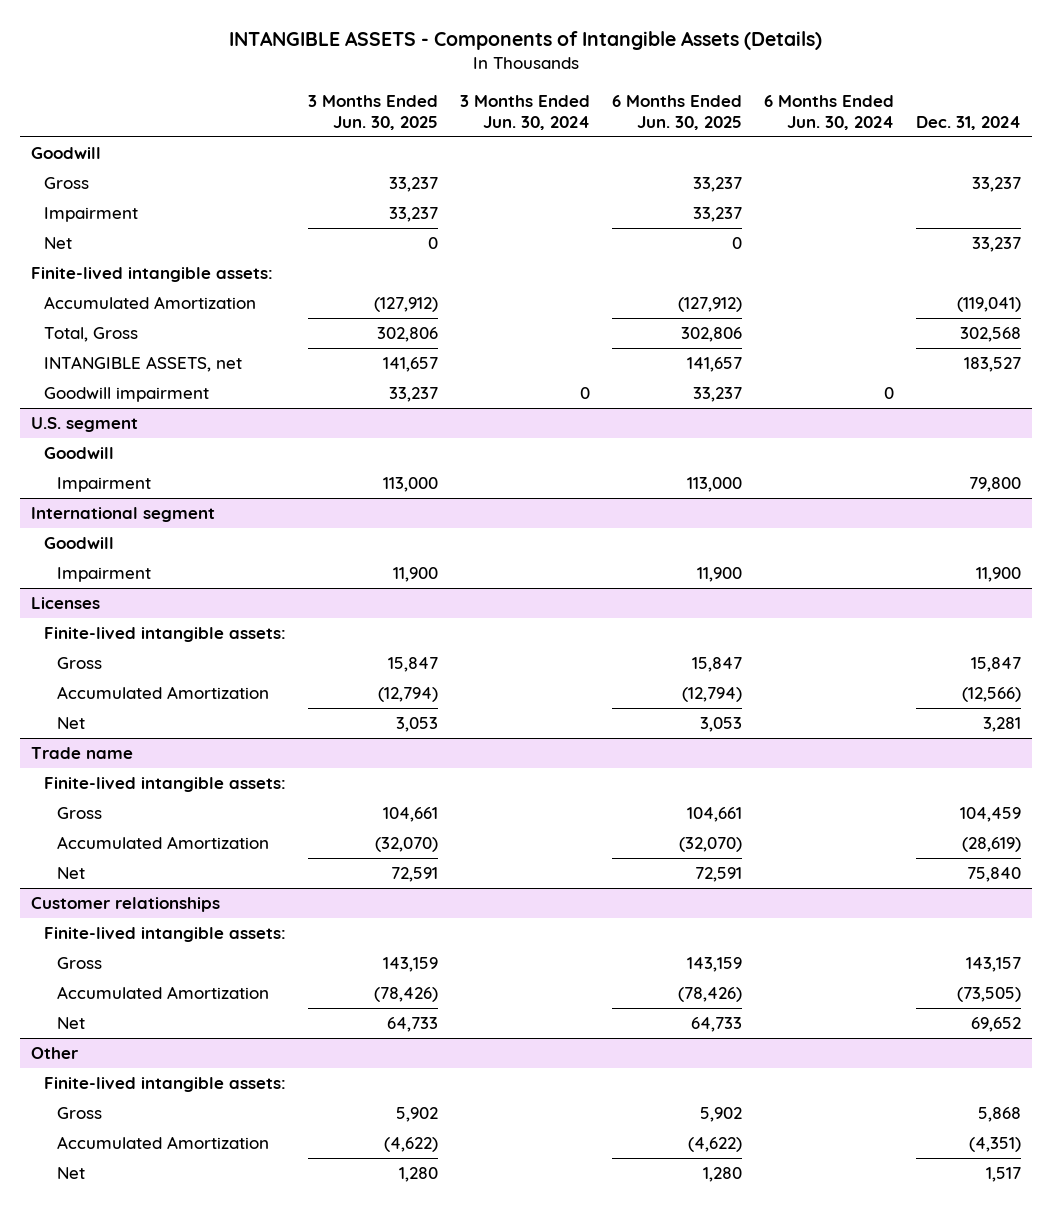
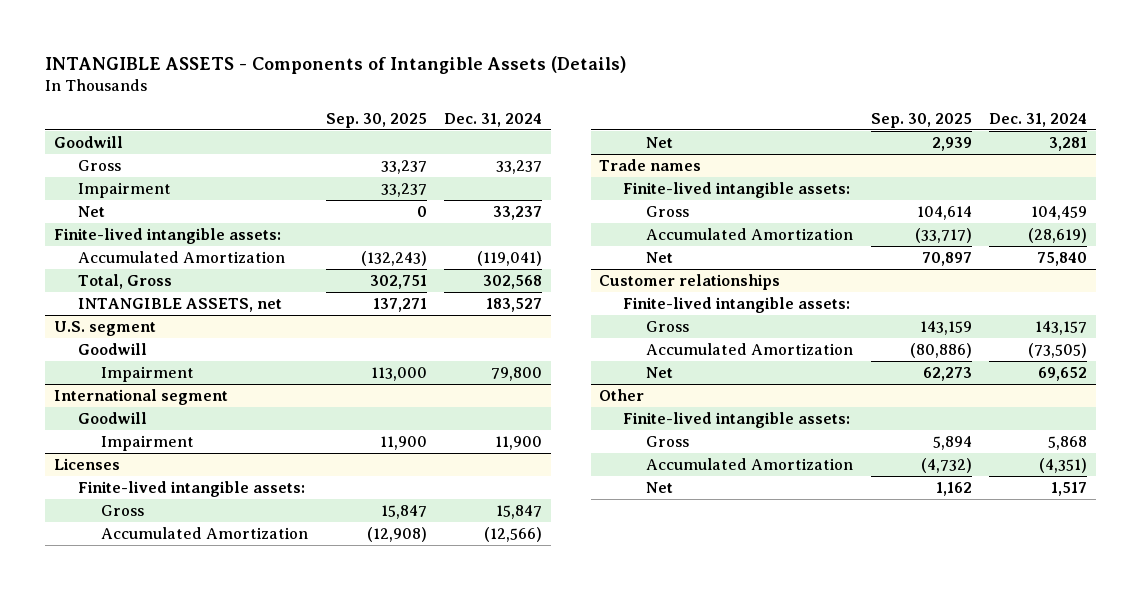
[307,94,438,131] 3 Months Ended Jun. 30, 2025 -> none
[459,94,590,131] 3 Months Ended Jun. 30, 2024 -> none
[611,94,742,131] 6 Months Ended Jun. 30, 2025 -> none
[764,94,895,131] 6 Months Ended Jun. 30, 2024 -> none
none -> [325,113,427,129] Sep. 30, 2025
[43,386,209,402] Goodwill impairment -> none
[31,746,134,759] Trade name -> [599,158,702,171] Trade names

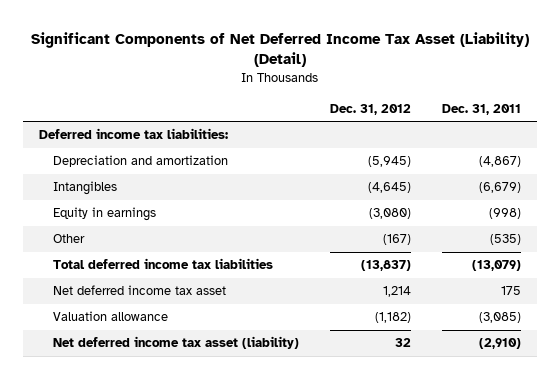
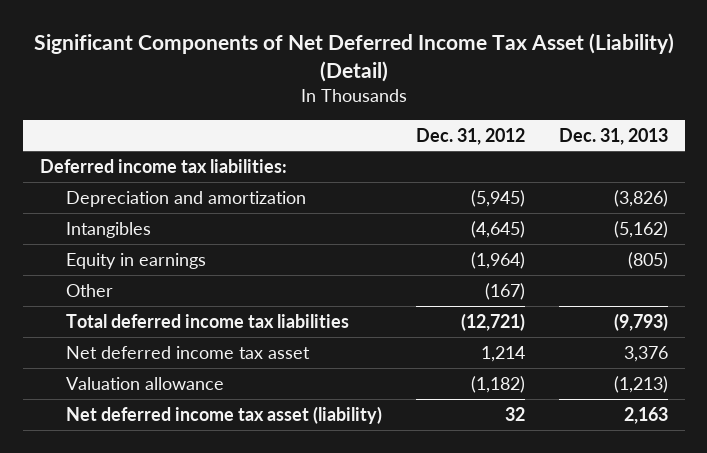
[442,103,522,115] Dec. 31, 2011 -> none
none -> [558,127,668,145] Dec. 31, 2013
[368,208,411,220] (3,080) -> [470,251,525,269] (1,964)
[360,260,411,272] (13,837) -> [460,312,525,331] (12,721)

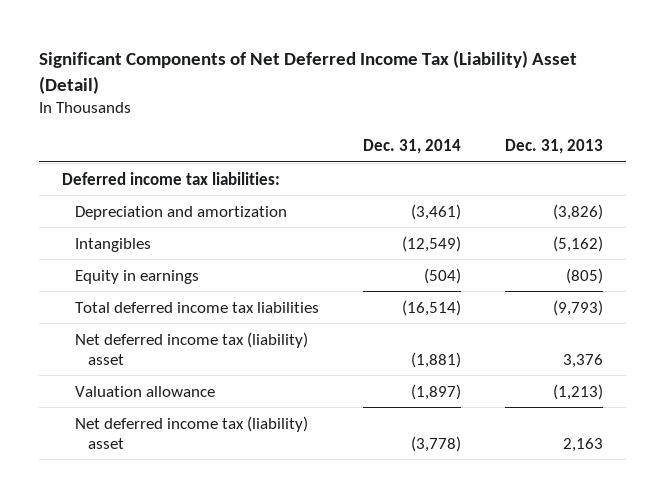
[33,33,674,82] Significant Components of Net Deferred Income Tax Asset (Liability) (Detail) -> [39,50,578,94] Significant Components of Net Deferred Income Tax (Liability) Asset (Detail)
[415,127,525,145] Dec. 31, 2012 -> none
none -> [363,139,462,155] Dec. 31, 2014
[65,283,113,297] Other -> none
[65,345,310,359] Net deferred income tax asset -> [74,331,308,365] Net deferred income tax (liability) asset
[65,405,382,424] Net deferred income tax asset (liability) -> [74,415,308,449] Net deferred income tax (liability) asset

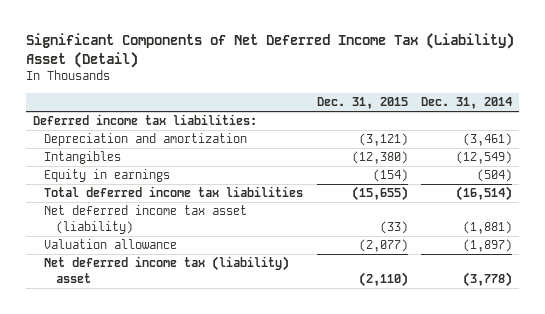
[505,139,604,155] Dec. 31, 2013 -> none
none -> [316,97,408,110] Dec. 31, 2015
[74,331,308,365] Net deferred income tax (liability) asset -> [44,205,248,234] Net deferred income tax asset (liability)

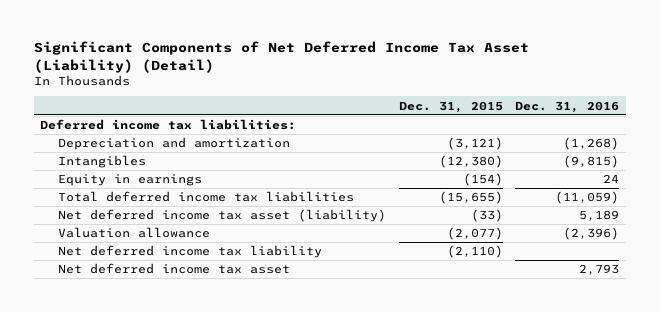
[26,32,515,68] Significant Components of Net Deferred Income Tax (Liability) Asset (Detail) -> [33,40,529,73] Significant Components of Net Deferred Income Tax Asset (Liability) (Detail)
[420,97,512,110] Dec. 31, 2014 -> none
none -> [515,100,620,113] Dec. 31, 2016
[44,256,290,283] Net deferred income tax (liability) asset -> [57,245,322,259] Net deferred income tax liability
none -> [57,263,290,275] Net deferred income tax asset

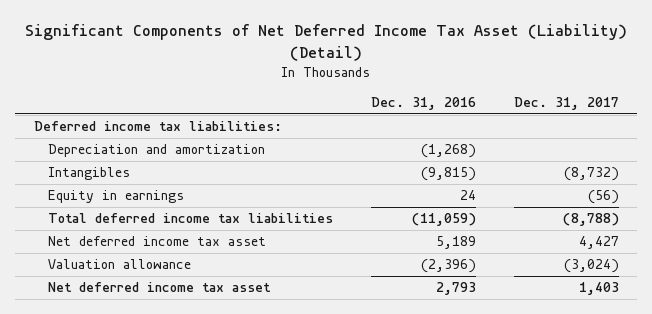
[398,100,503,113] Dec. 31, 2015 -> none
none -> [513,96,619,110] Dec. 31, 2017
[57,209,386,223] Net deferred income tax asset (liability) -> [48,236,267,247] Net deferred income tax asset
[57,245,322,259] Net deferred income tax liability -> none

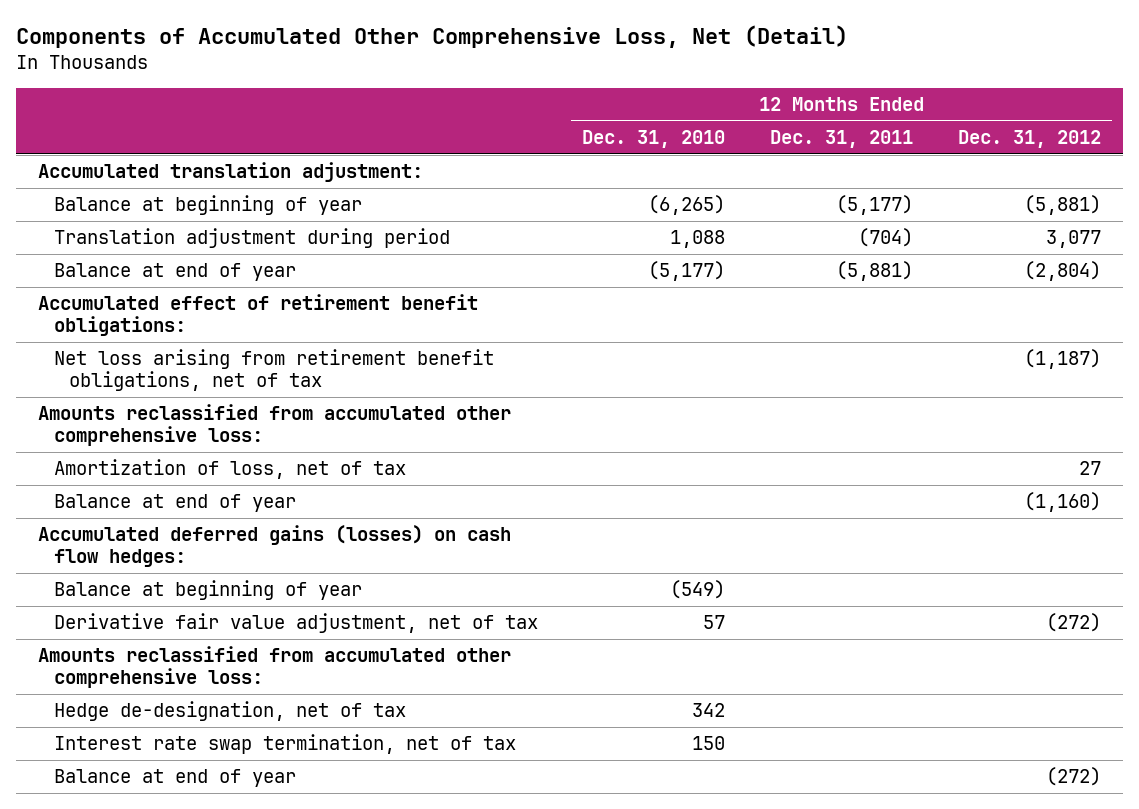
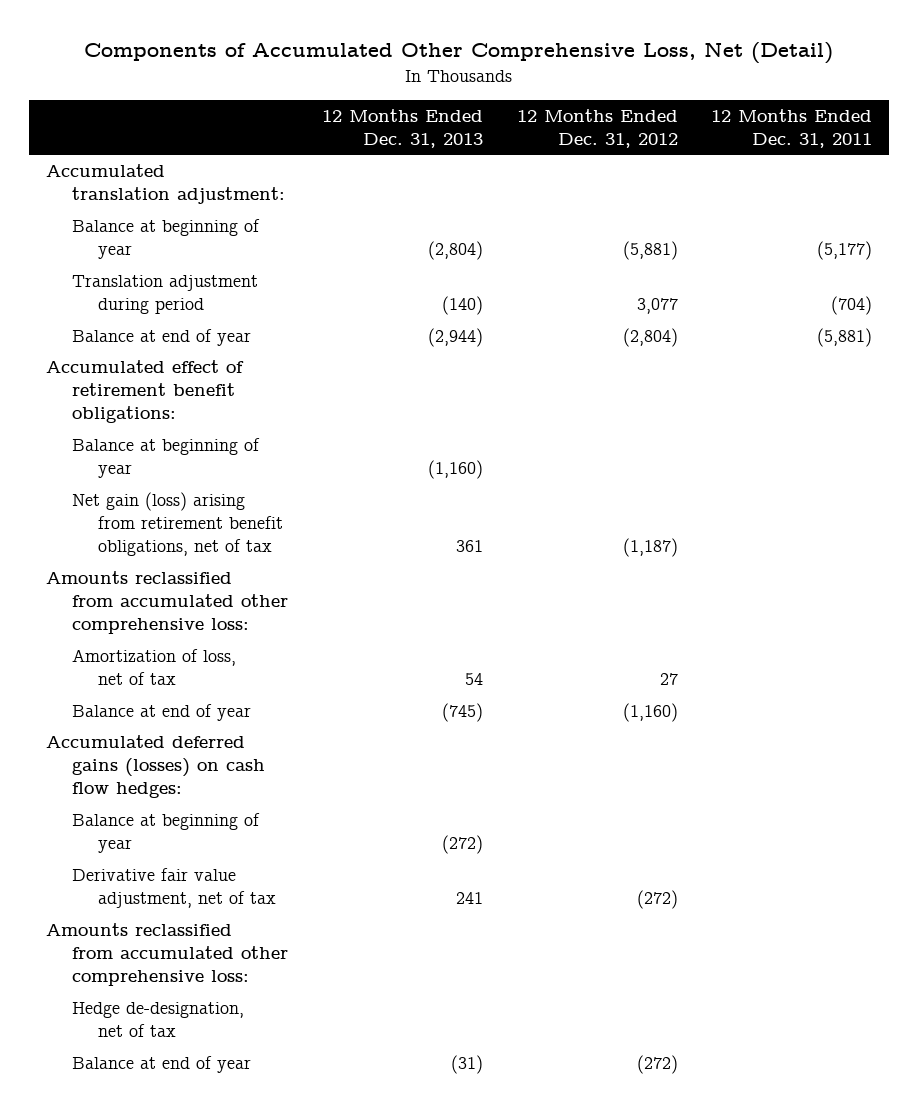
[582,129,726,148] Dec. 31, 2010 -> none
none -> [321,108,483,148] 12 Months Ended Dec. 31, 2013
none -> [71,437,260,479] Balance at beginning of year
[53,349,494,391] Net loss arising from retirement benefit obligations, net of tax -> [71,491,283,557] Net gain (loss) arising from retirement benefit obligations, net of tax
[53,734,516,755] Interest rate swap termination, net of tax -> none

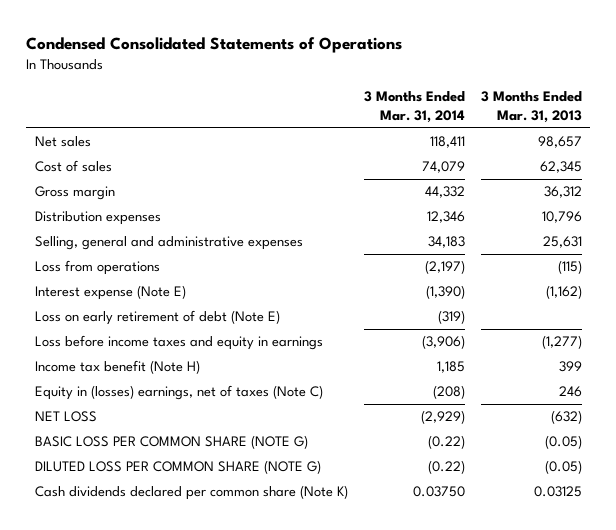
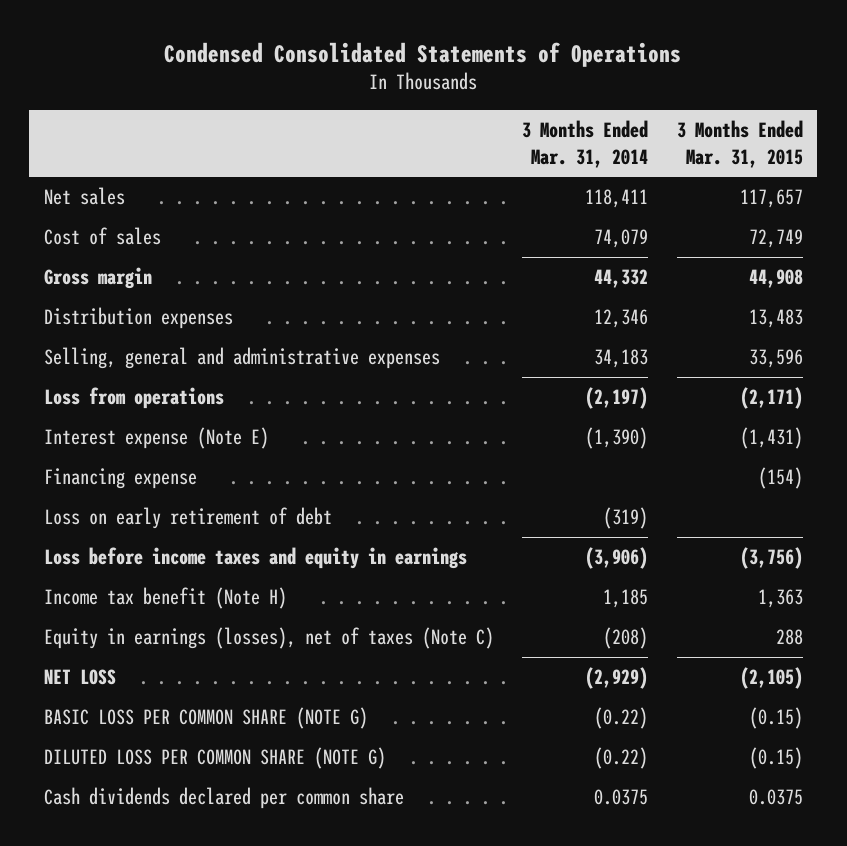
[480,91,582,123] 3 Months Ended Mar. 31, 2013 -> none
none -> [676,120,803,168] 3 Months Ended Mar. 31, 2015
none -> [43,468,197,490] Financing expense
[34,310,280,326] Loss on early retirement of debt (Note E) -> [43,507,332,530] Loss on early retirement of debt
[34,385,323,401] Equity in (losses) earnings, net of taxes (Note C) -> [43,627,494,650] Equity in earnings (losses), net of taxes (Note C)
[34,485,348,501] Cash dividends declared per common share (Note K) -> [43,787,404,810] Cash dividends declared per common share
[412,486,465,498] 0.03750 -> [594,789,649,806] 0.0375

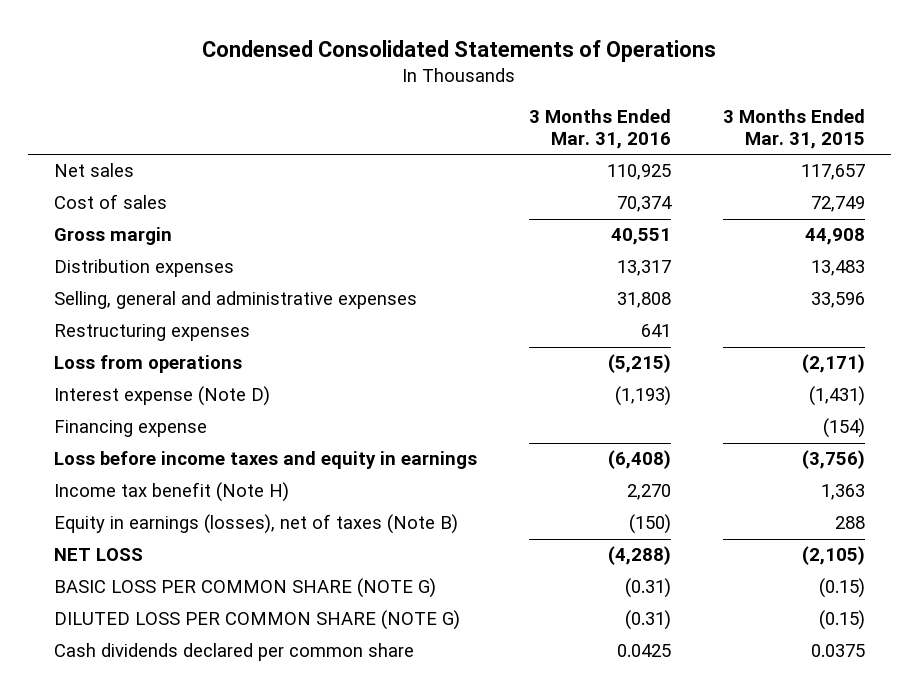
[522,120,649,168] 3 Months Ended Mar. 31, 2014 -> none
none -> [528,108,671,149] 3 Months Ended Mar. 31, 2016
none -> [53,324,250,342] Restructuring expenses
[43,427,269,450] Interest expense (Note E) -> [53,386,270,407] Interest expense (Note D)
[43,507,332,530] Loss on early retirement of debt -> none
[43,627,494,650] Equity in earnings (losses), net of taxes (Note C) -> [53,514,458,535] Equity in earnings (losses), net of taxes (Note B)

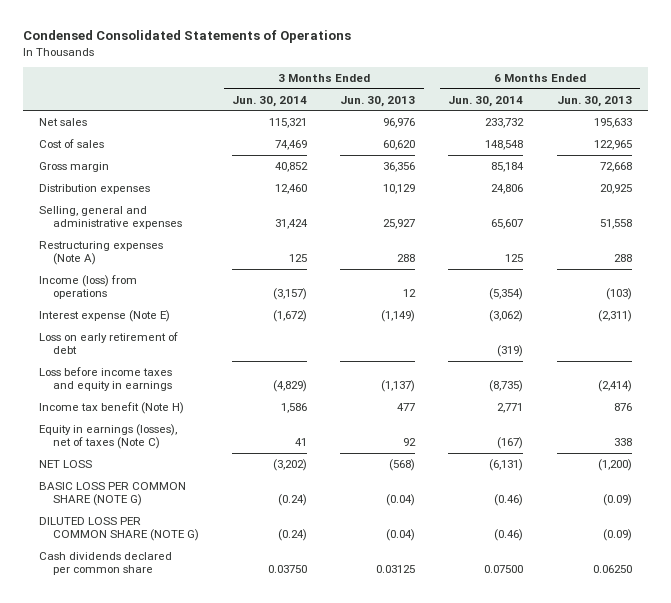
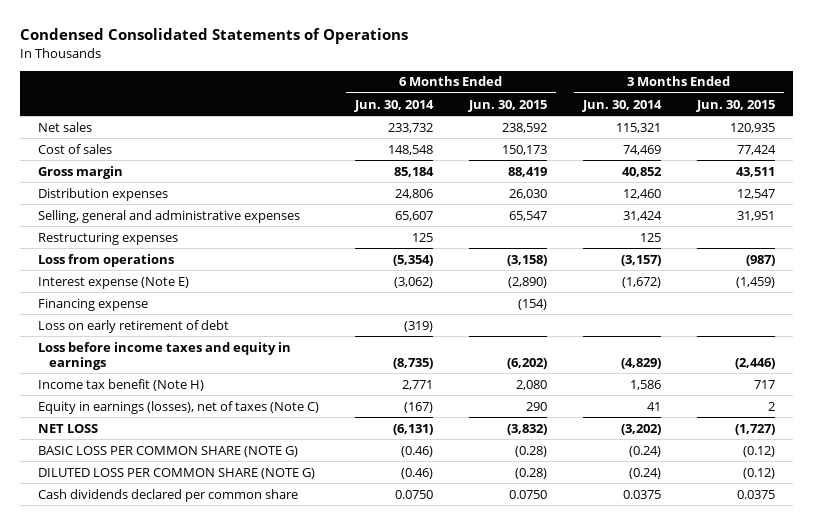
[340,95,416,107] Jun. 30, 2013 -> none
[556,95,632,107] Jun. 30, 2013 -> none
none -> [468,99,548,112] Jun. 30, 2015
none -> [696,99,776,112] Jun. 30, 2015
[39,240,164,266] Restructuring expenses (Note A) -> [38,231,179,245] Restructuring expenses
[39,274,138,300] Income (loss) from operations -> [38,253,175,267] Loss from operations
none -> [38,297,149,311] Financing expense
[268,565,308,574] 0.03750 -> [623,489,662,499] 0.0375
[484,565,524,574] 0.07500 -> [395,489,434,499] 0.0750

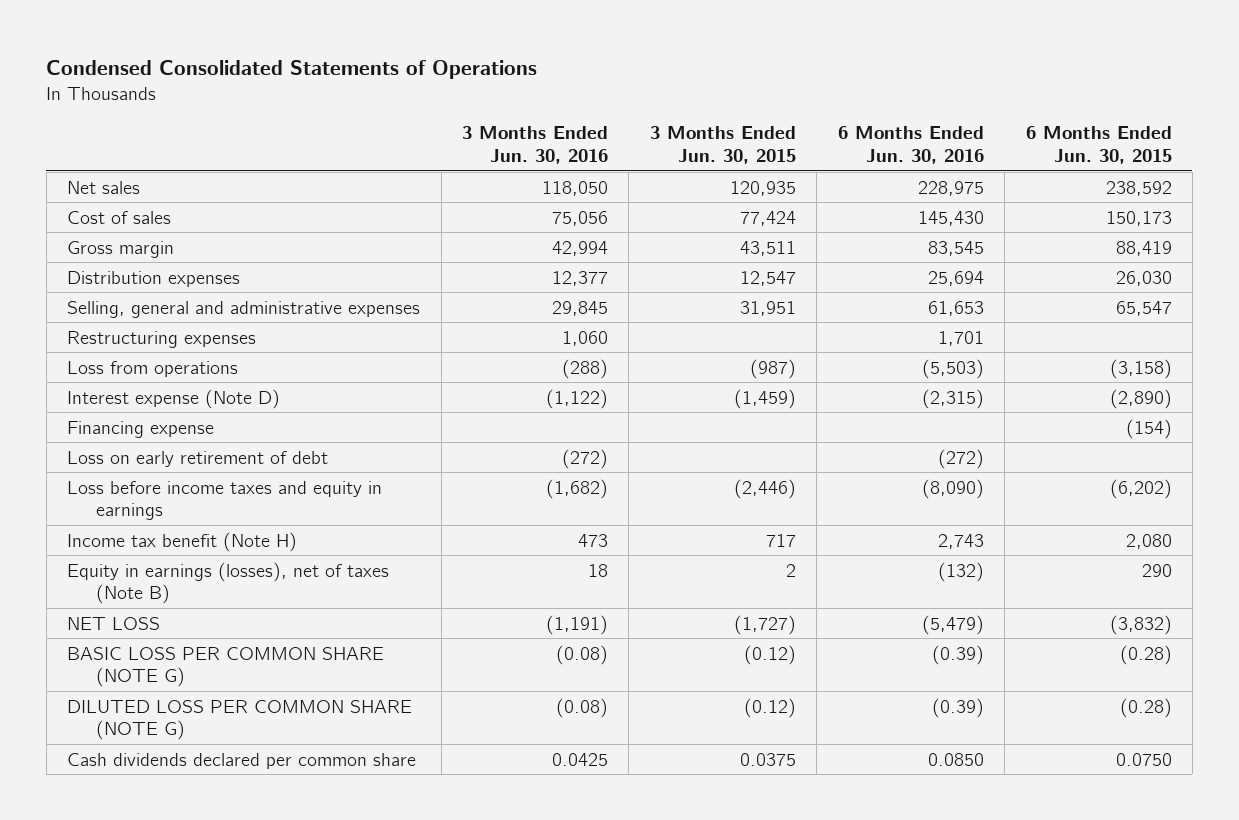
[354,99,435,112] Jun. 30, 2014 -> none
[582,99,663,112] Jun. 30, 2014 -> none
none -> [462,126,609,164] 3 Months Ended Jun. 30, 2016
none -> [837,126,984,164] 6 Months Ended Jun. 30, 2016
[38,276,190,289] Interest expense (Note E) -> [67,388,281,409] Interest expense (Note D)
[38,400,320,414] Equity in earnings (losses), net of taxes (Note C) -> [67,561,390,604] Equity in earnings (losses), net of taxes (Note B)

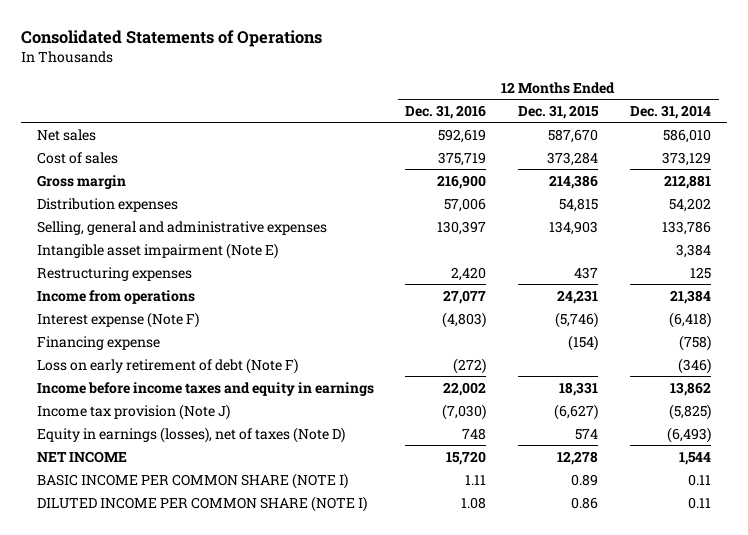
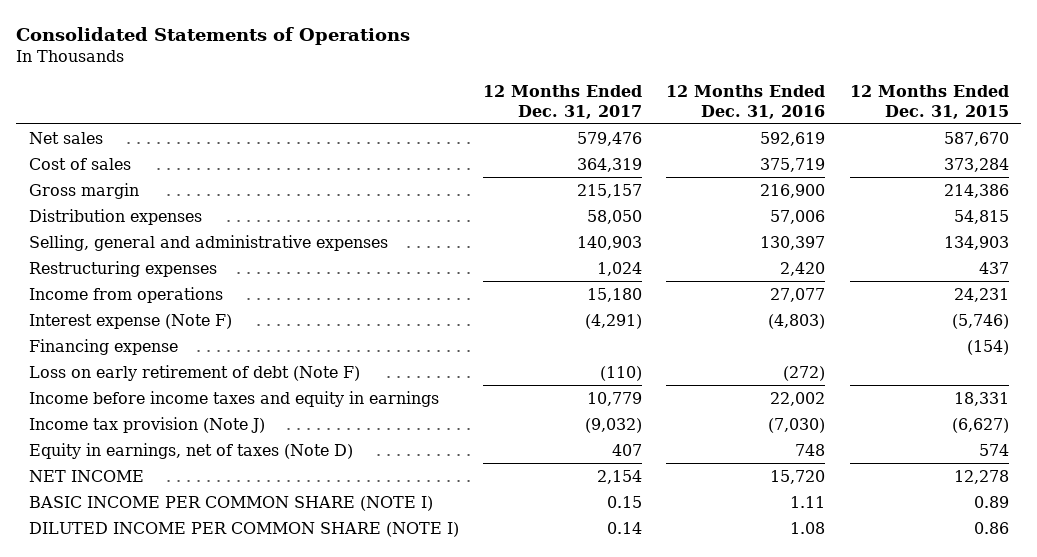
[630,105,712,120] Dec. 31, 2014 -> none
none -> [482,85,642,119] 12 Months Ended Dec. 31, 2017
[36,242,278,259] Intangible asset impairment (Note E) -> none
[36,426,345,443] Equity in earnings (losses), net of taxes (Note D) -> [28,442,353,459] Equity in earnings, net of taxes (Note D)

